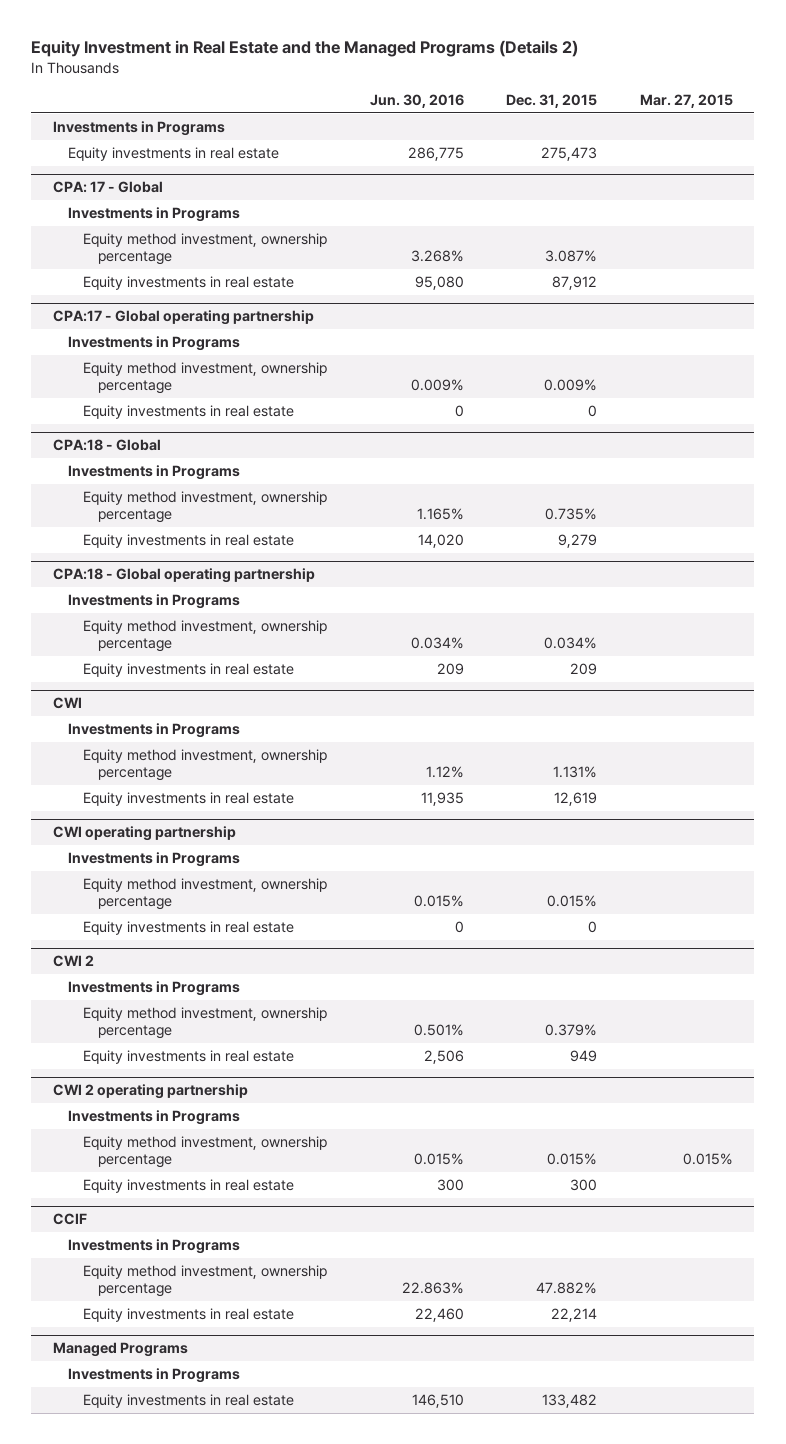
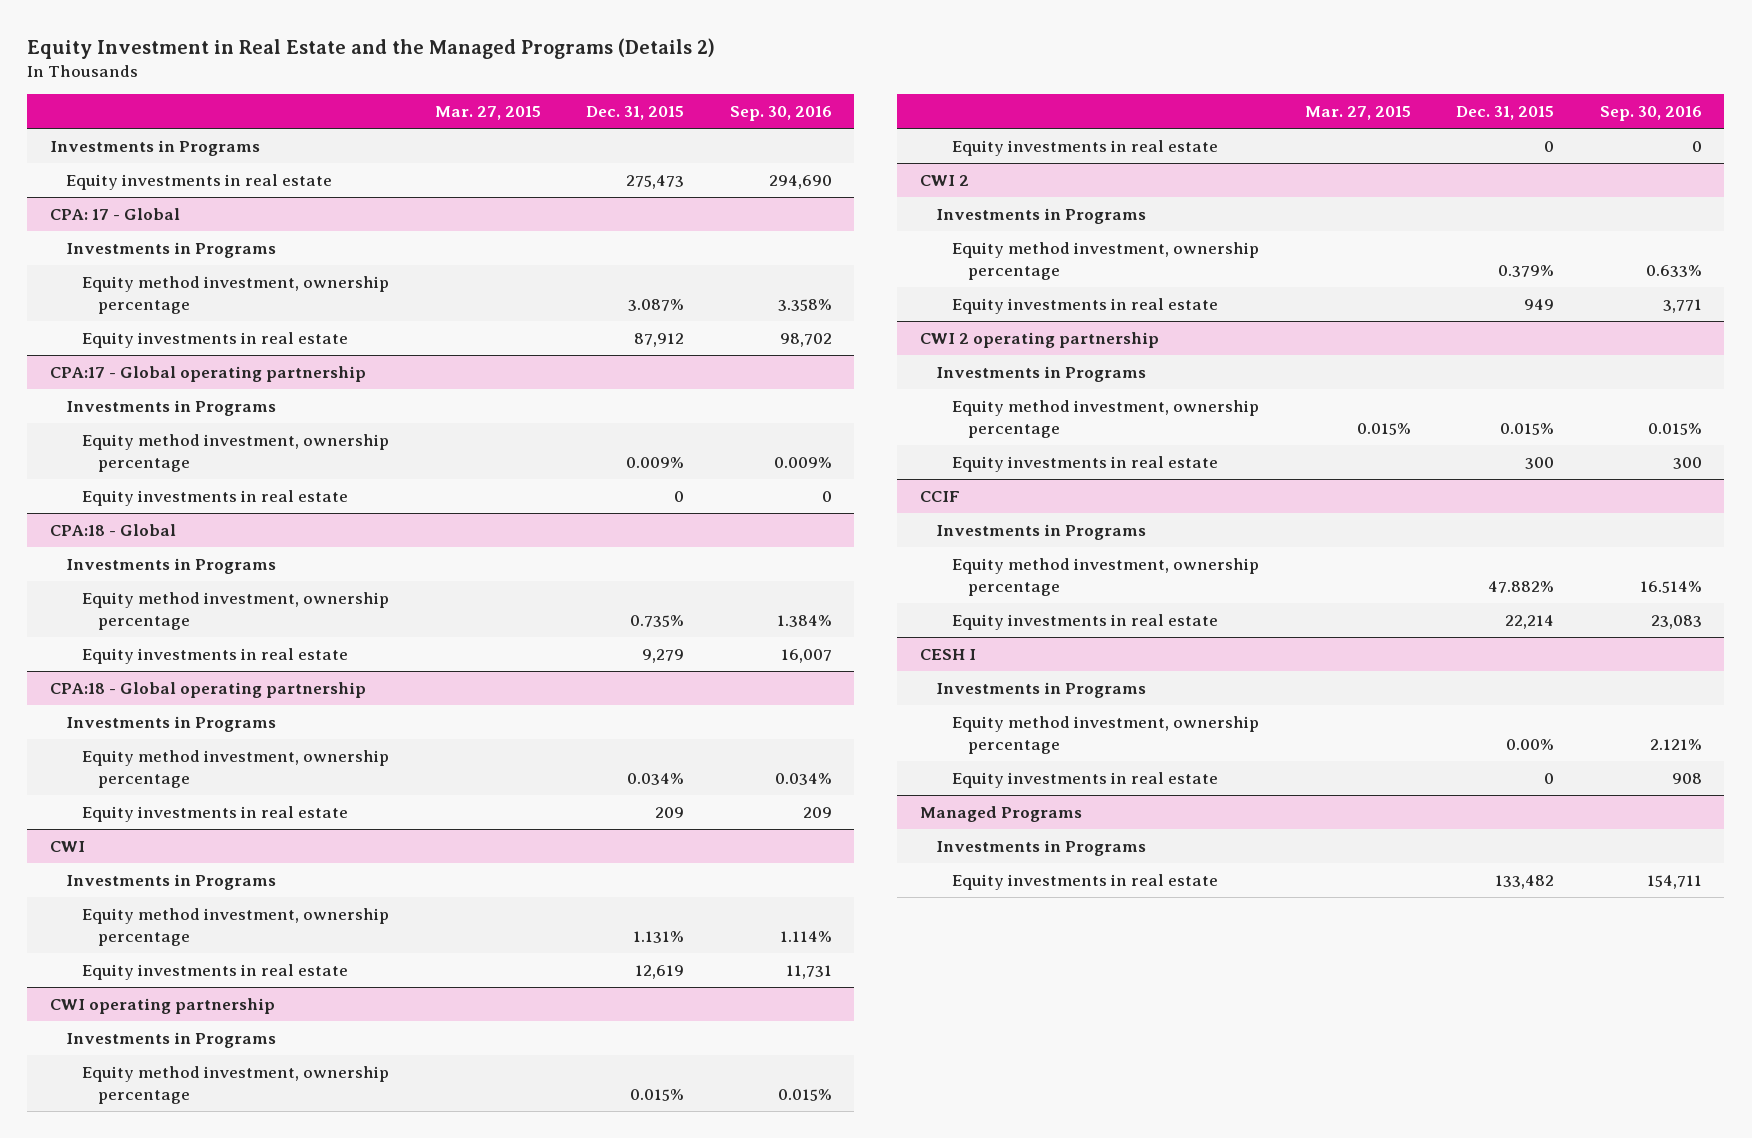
[369,93,464,108] Jun. 30, 2016 -> none
none -> [729,106,832,122] Sep. 30, 2016
none -> [920,648,977,660] CESH I
none -> [936,681,1147,698] Investments in Programs
none -> [952,715,1260,754] Equity method investment, ownership percentage
none -> [952,771,1219,788] Equity investments in real estate

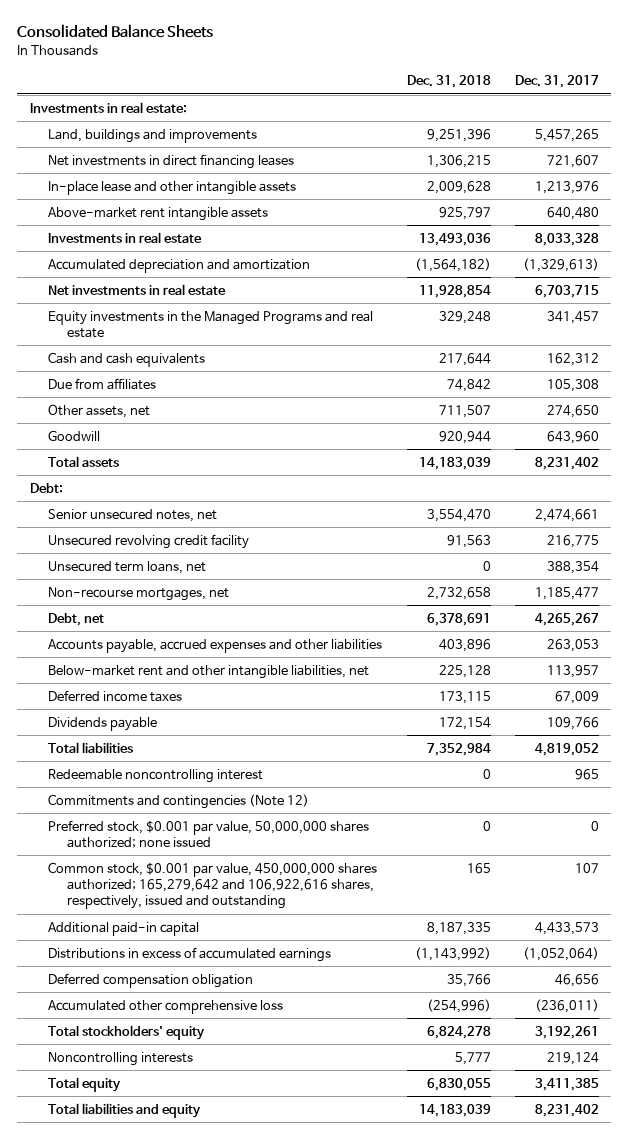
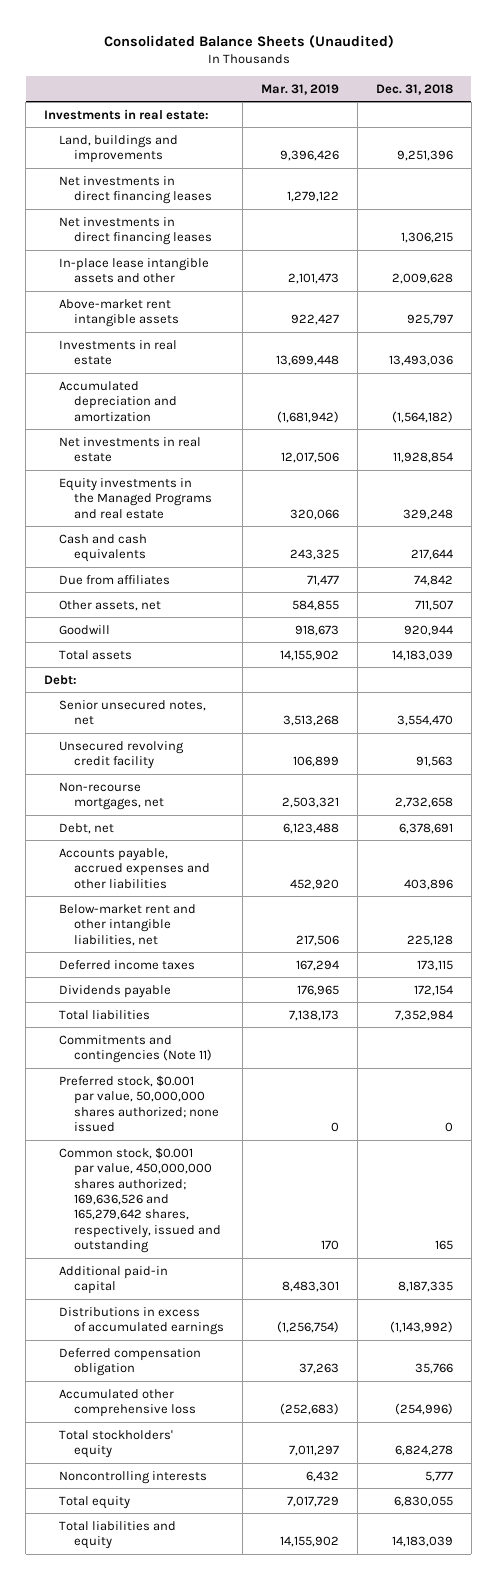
[17,24,214,39] Consolidated Balance Sheets -> [103,34,394,48] Consolidated Balance Sheets (Unaudited)
[515,75,600,89] Dec. 31, 2017 -> none
none -> [261,83,340,95] Mar. 31, 2019
none -> [59,175,213,205] Net investments in direct financing leases
[48,180,297,195] In-place lease and other intangible assets -> [59,257,210,284] In-place lease intangible assets and other
[48,560,207,574] Unsecured term loans, net -> none
[48,768,264,783] Redeemable noncontrolling interest -> none
[48,793,310,809] Commitments and contingencies (Note 12) -> [59,1034,213,1064] Commitments and contingencies (Note 11)
[48,861,378,910] Common stock, $0.001 par value, 450,000,000 shares authorized; 165,279,642 and 106,922,616 shares, respectively, issued and outstanding -> [59,1146,222,1254] Common stock, $0.001 par value, 450,000,000 shares authorized; 169,636,526 and 165,279,642 shares, respectively, issued and outstanding

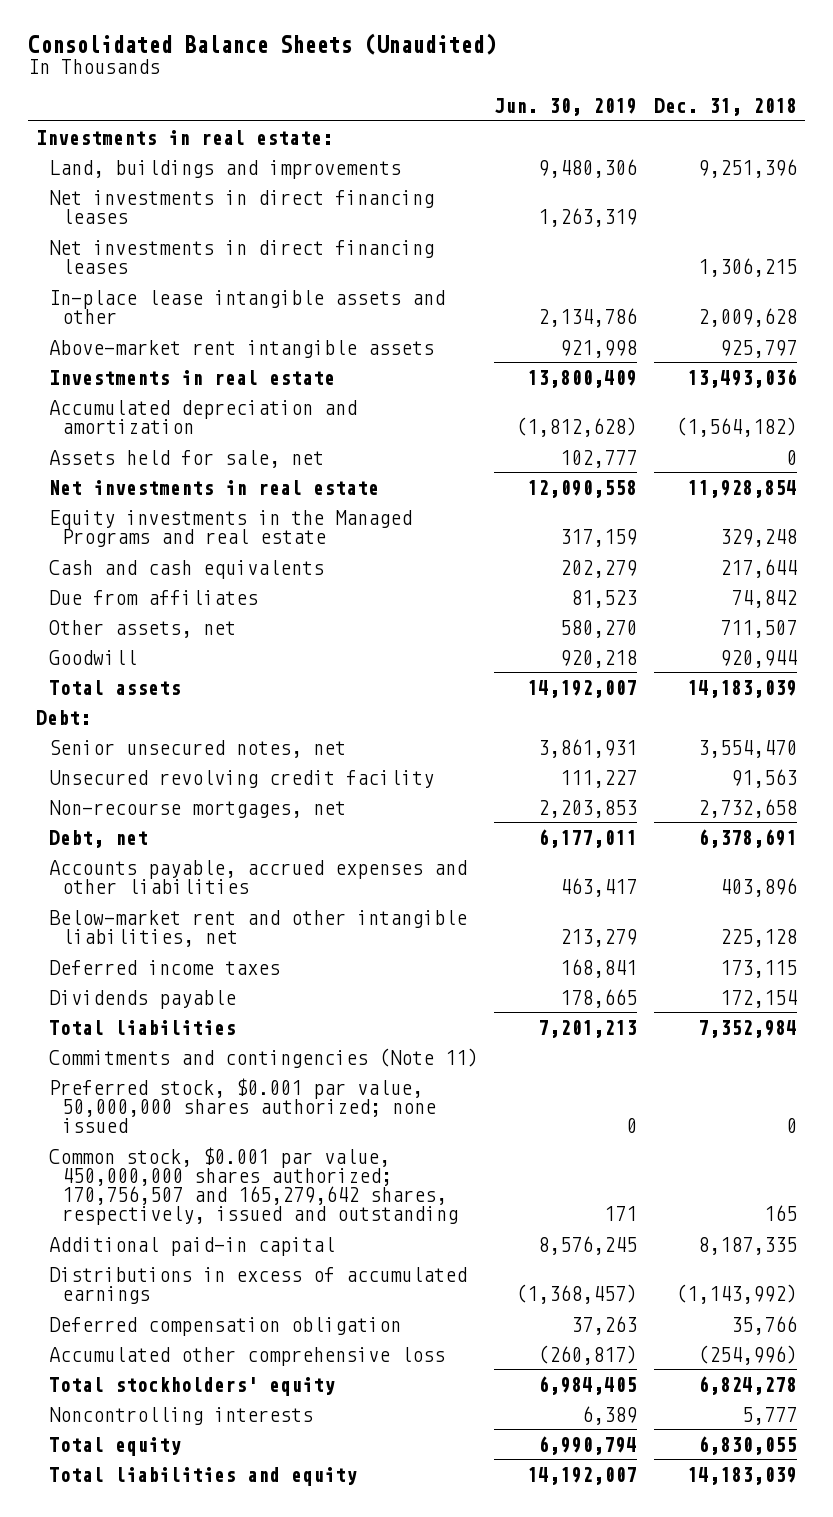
[261,83,340,95] Mar. 31, 2019 -> none
none -> [494,97,638,116] Jun. 30, 2019
none -> [48,449,324,468] Assets held for sale, net
[59,1146,222,1254] Common stock, $0.001 par value, 450,000,000 shares authorized; 169,636,526 and 165,279,642 shares, respectively, issued and outstanding -> [48,1146,458,1226] Common stock, $0.001 par value, 450,000,000 shares authorized; 170,756,507 and 165,279,642 shares, respectively, issued and outstanding

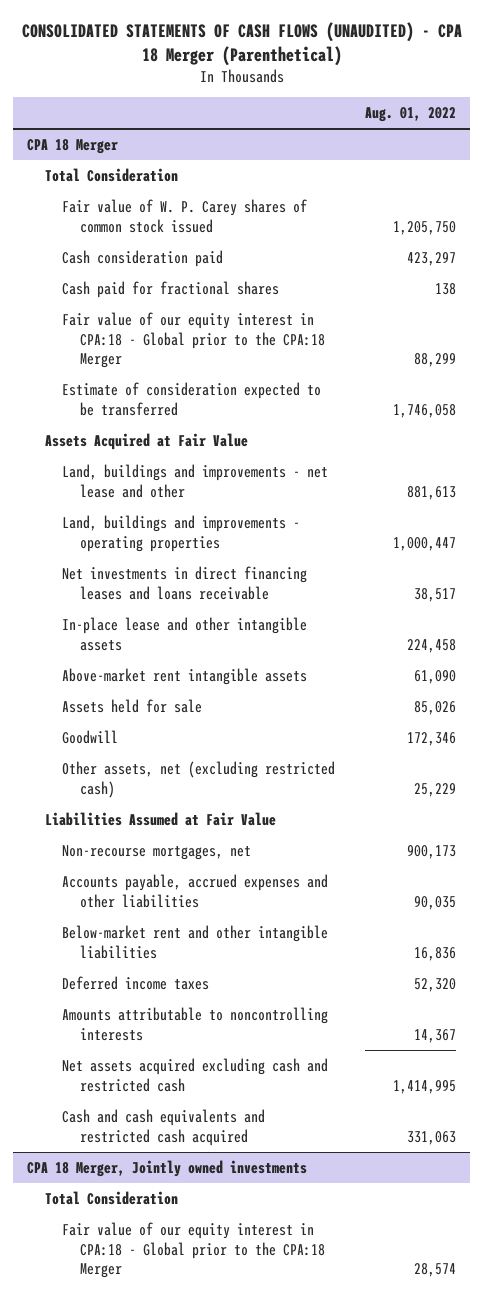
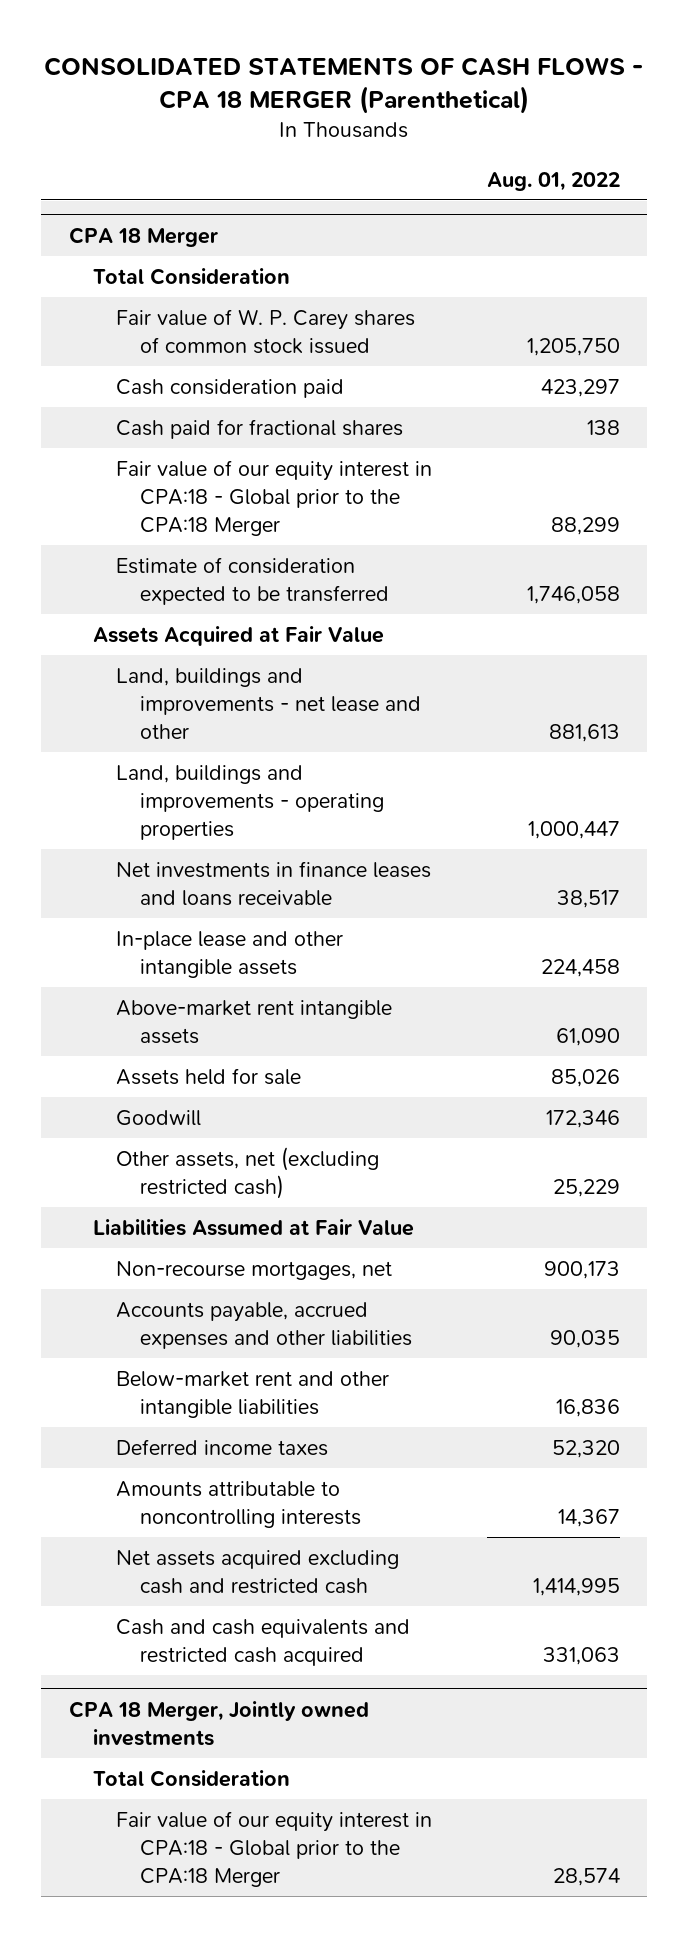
[21,21,462,66] CONSOLIDATED STATEMENTS OF CASH FLOWS (UNAUDITED) - CPA 18 Merger (Parenthetical) -> [44,56,644,115] CONSOLIDATED STATEMENTS OF CASH FLOWS - CPA 18 MERGER (Parenthetical)
[62,565,308,600] Net investments in direct financing leases and loans receivable -> [116,860,432,906] Net investments in finance leases and loans receivable

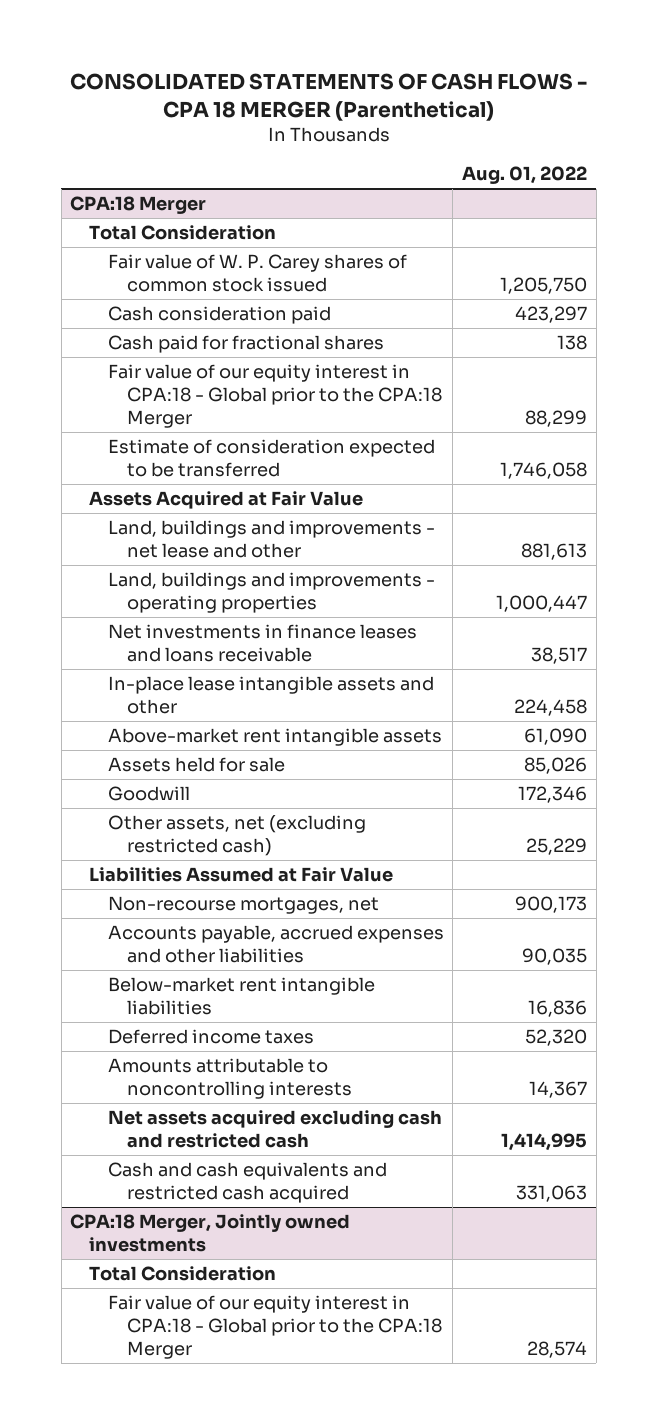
[68,226,218,247] CPA 18 Merger -> [70,196,207,215] CPA:18 Merger
[116,930,344,978] In-place lease and other intangible assets -> [107,676,434,714] In-place lease intangible assets and other
[116,1370,390,1418] Below-market rent and other intangible liabilities -> [107,977,375,1015] Below-market rent intangible liabilities
[68,1700,369,1746] CPA 18 Merger, Jointly owned investments -> [70,1214,351,1252] CPA:18 Merger, Jointly owned investments

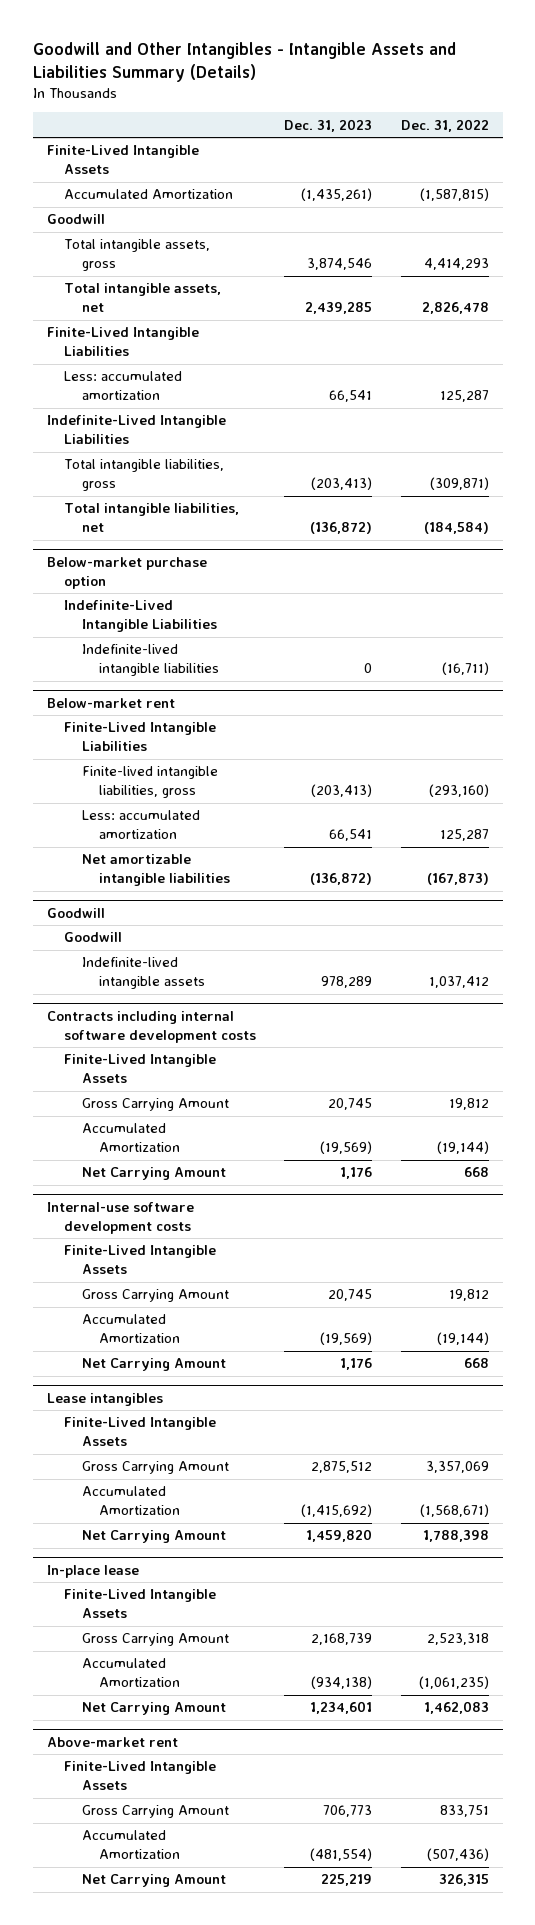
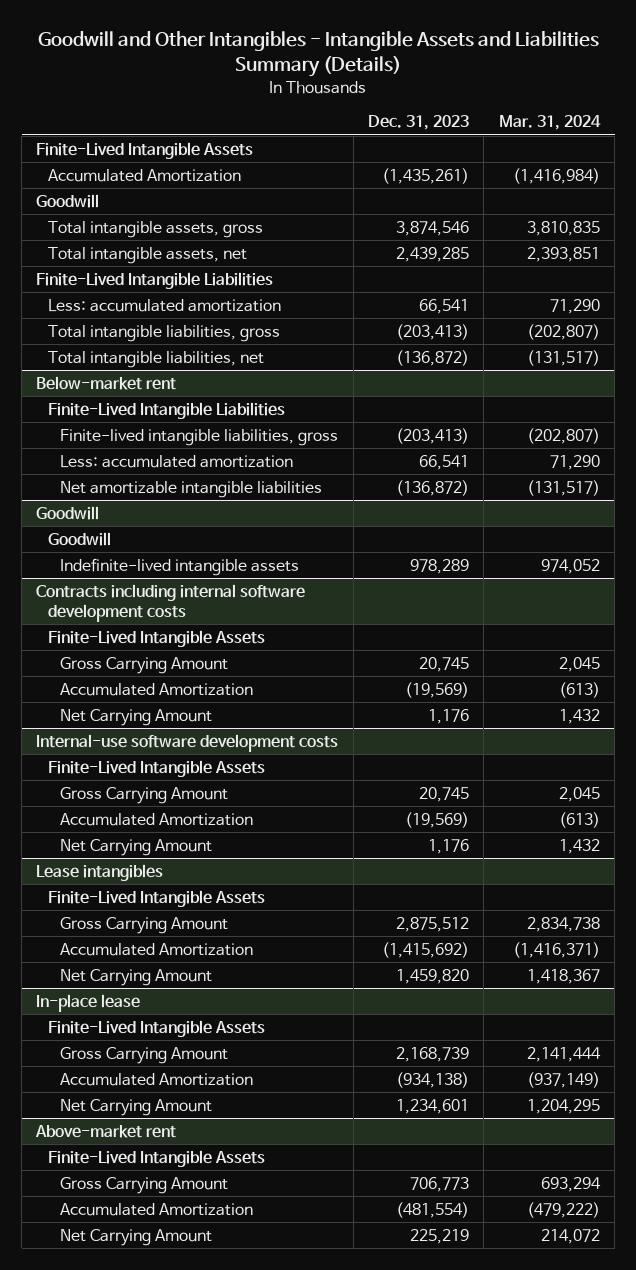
[400,118,489,132] Dec. 31, 2022 -> none
none -> [498,115,601,131] Mar. 31, 2024
[46,415,226,445] Indefinite-Lived Intangible Liabilities -> none
[46,556,207,589] Below-market purchase option -> none
[64,600,217,633] Indefinite-Lived Intangible Liabilities -> none
[81,644,219,677] Indefinite-lived intangible liabilities -> none

